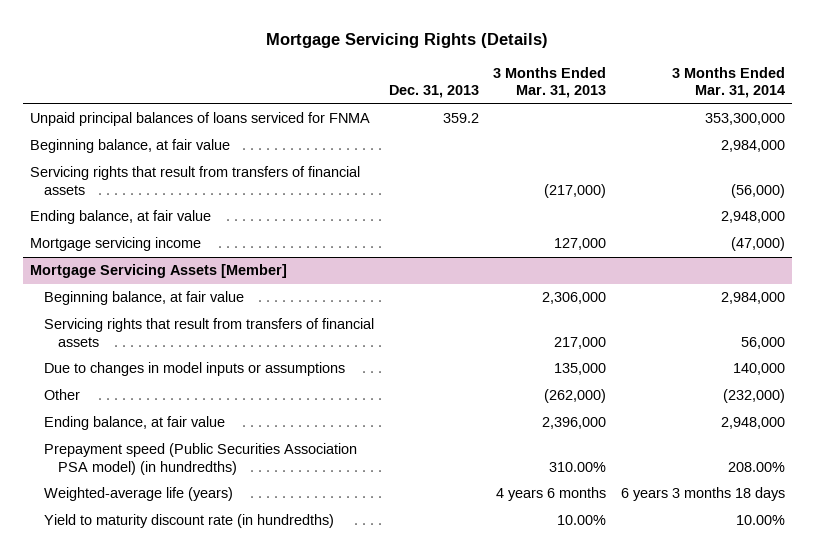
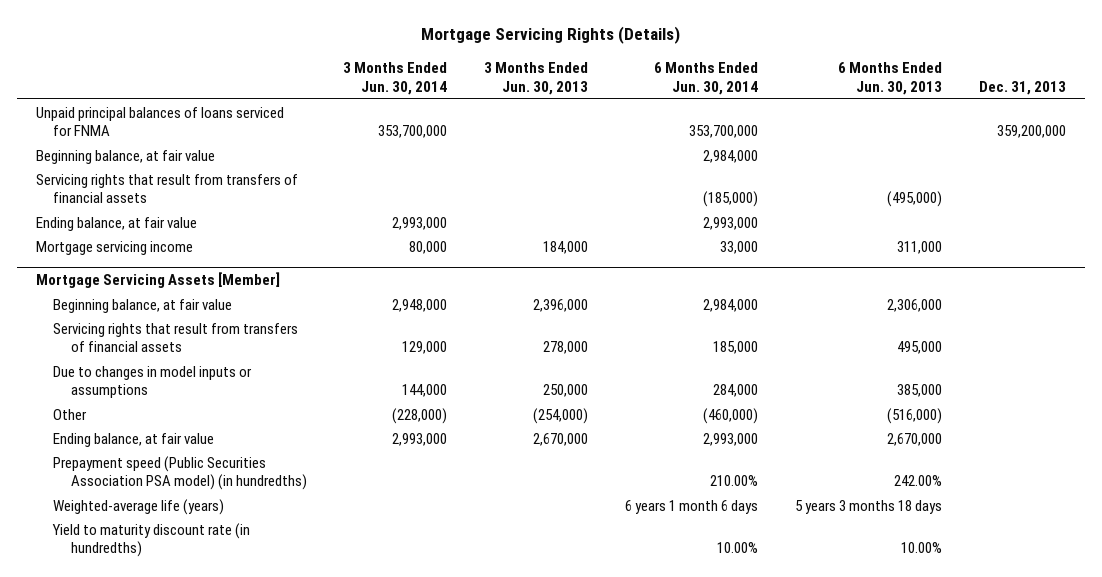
[493,66,607,99] 3 Months Ended Mar. 31, 2013 -> none
[671,66,785,99] 3 Months Ended Mar. 31, 2014 -> none
none -> [343,61,448,95] 3 Months Ended Jun. 30, 2014
none -> [484,61,589,95] 3 Months Ended Jun. 30, 2013
none -> [654,61,759,95] 6 Months Ended Jun. 30, 2014
none -> [838,61,943,95] 6 Months Ended Jun. 30, 2013
[442,113,479,124] 359.2 -> [997,125,1067,139] 359,200,000

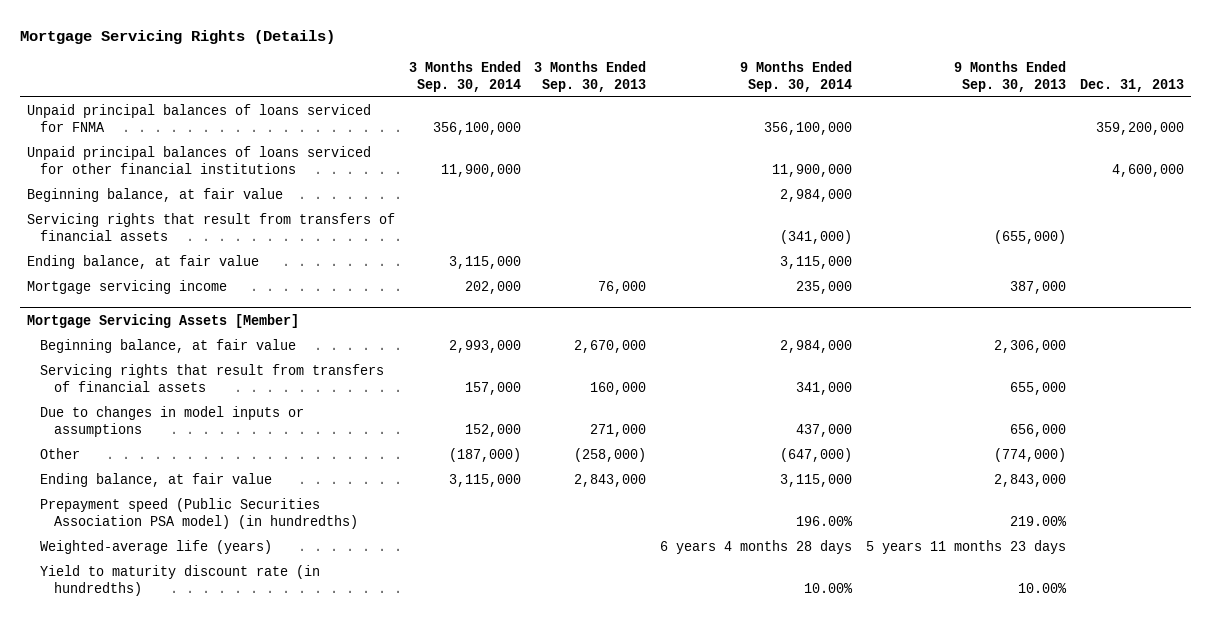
[343,61,448,95] 3 Months Ended Jun. 30, 2014 -> none
[484,61,589,95] 3 Months Ended Jun. 30, 2013 -> none
[654,61,759,95] 6 Months Ended Jun. 30, 2014 -> none
[838,61,943,95] 6 Months Ended Jun. 30, 2013 -> none
none -> [408,60,521,92] 3 Months Ended Sep. 30, 2014
none -> [534,60,647,92] 3 Months Ended Sep. 30, 2013
none -> [740,60,853,92] 9 Months Ended Sep. 30, 2014
none -> [954,60,1067,92] 9 Months Ended Sep. 30, 2013
none -> [26,146,371,175] Unpaid principal balances of loans serviced for other financial institutions

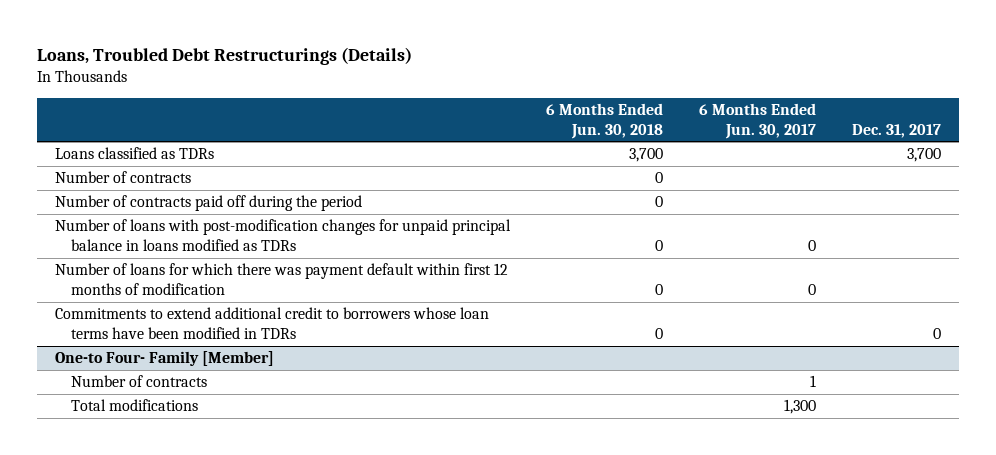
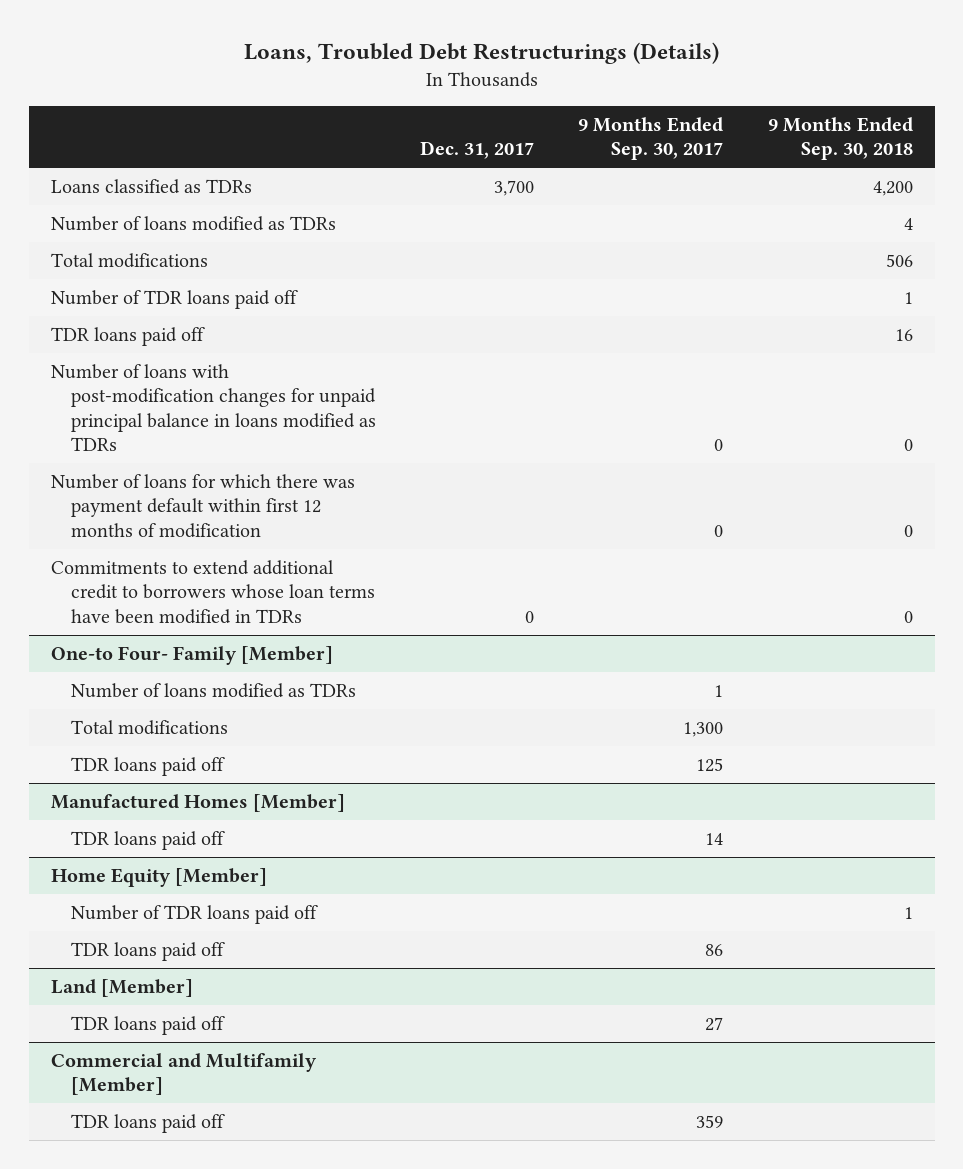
[545,103,663,139] 6 Months Ended Jun. 30, 2018 -> none
[699,103,817,139] 6 Months Ended Jun. 30, 2017 -> none
none -> [578,116,724,161] 9 Months Ended Sep. 30, 2017
none -> [767,116,913,161] 9 Months Ended Sep. 30, 2018
[54,171,191,184] Number of contracts -> [50,215,336,231] Number of loans modified as TDRs
none -> [50,252,208,268] Total modifications
[54,195,362,212] Number of contracts paid off during the period -> [50,289,298,309] Number of TDR loans paid off
none -> [50,326,205,346] TDR loans paid off
[71,375,208,388] Number of contracts -> [70,682,356,698] Number of loans modified as TDRs
none -> [70,756,225,776] TDR loans paid off
none -> [50,793,345,812] Manufactured Homes [Member]
none -> [70,830,225,850] TDR loans paid off
none -> [50,867,267,887] Home Equity [Member]
none -> [70,904,318,924] Number of TDR loans paid off
none -> [70,941,225,961] TDR loans paid off
none -> [50,978,193,997] Land [Member]
none -> [70,1015,225,1035] TDR loans paid off
none -> [50,1052,317,1096] Commercial and Multifamily [Member]
none -> [70,1113,225,1133] TDR loans paid off

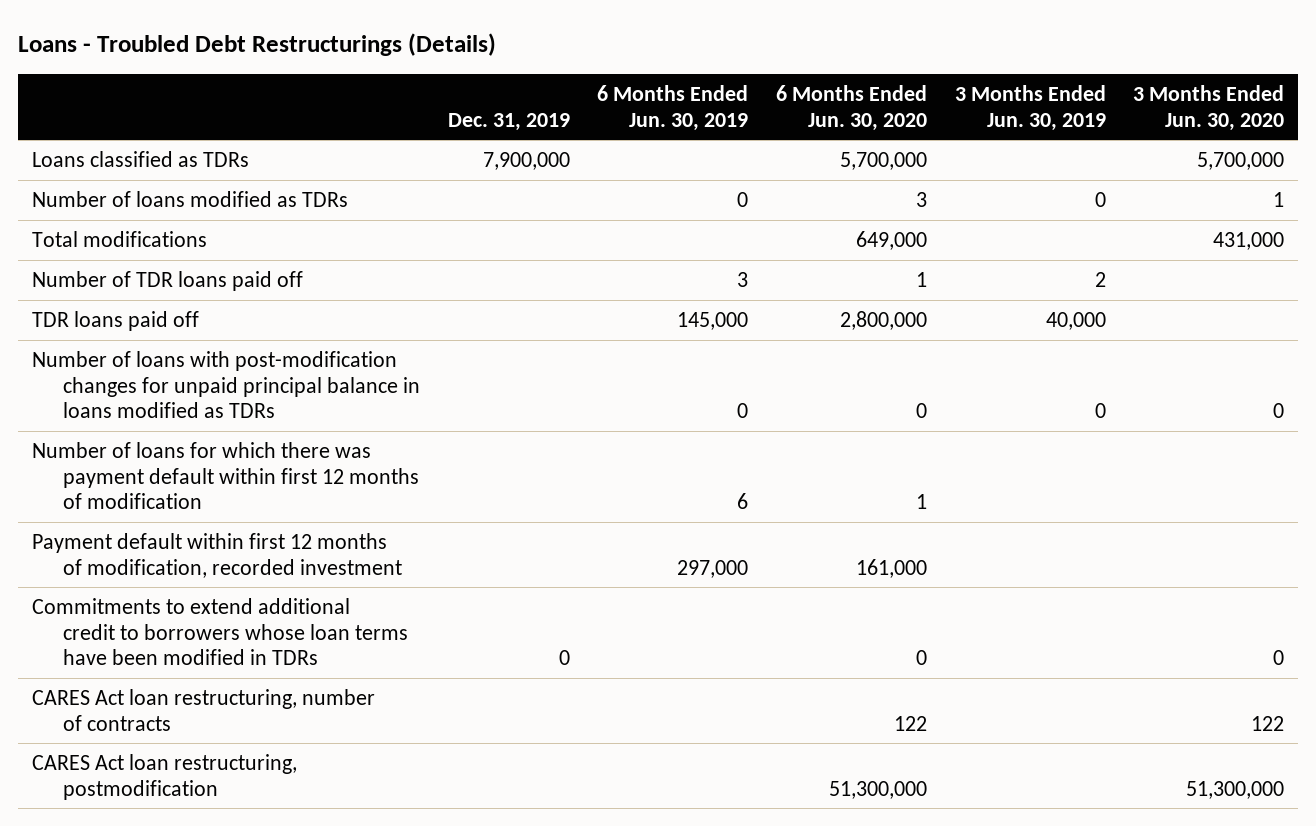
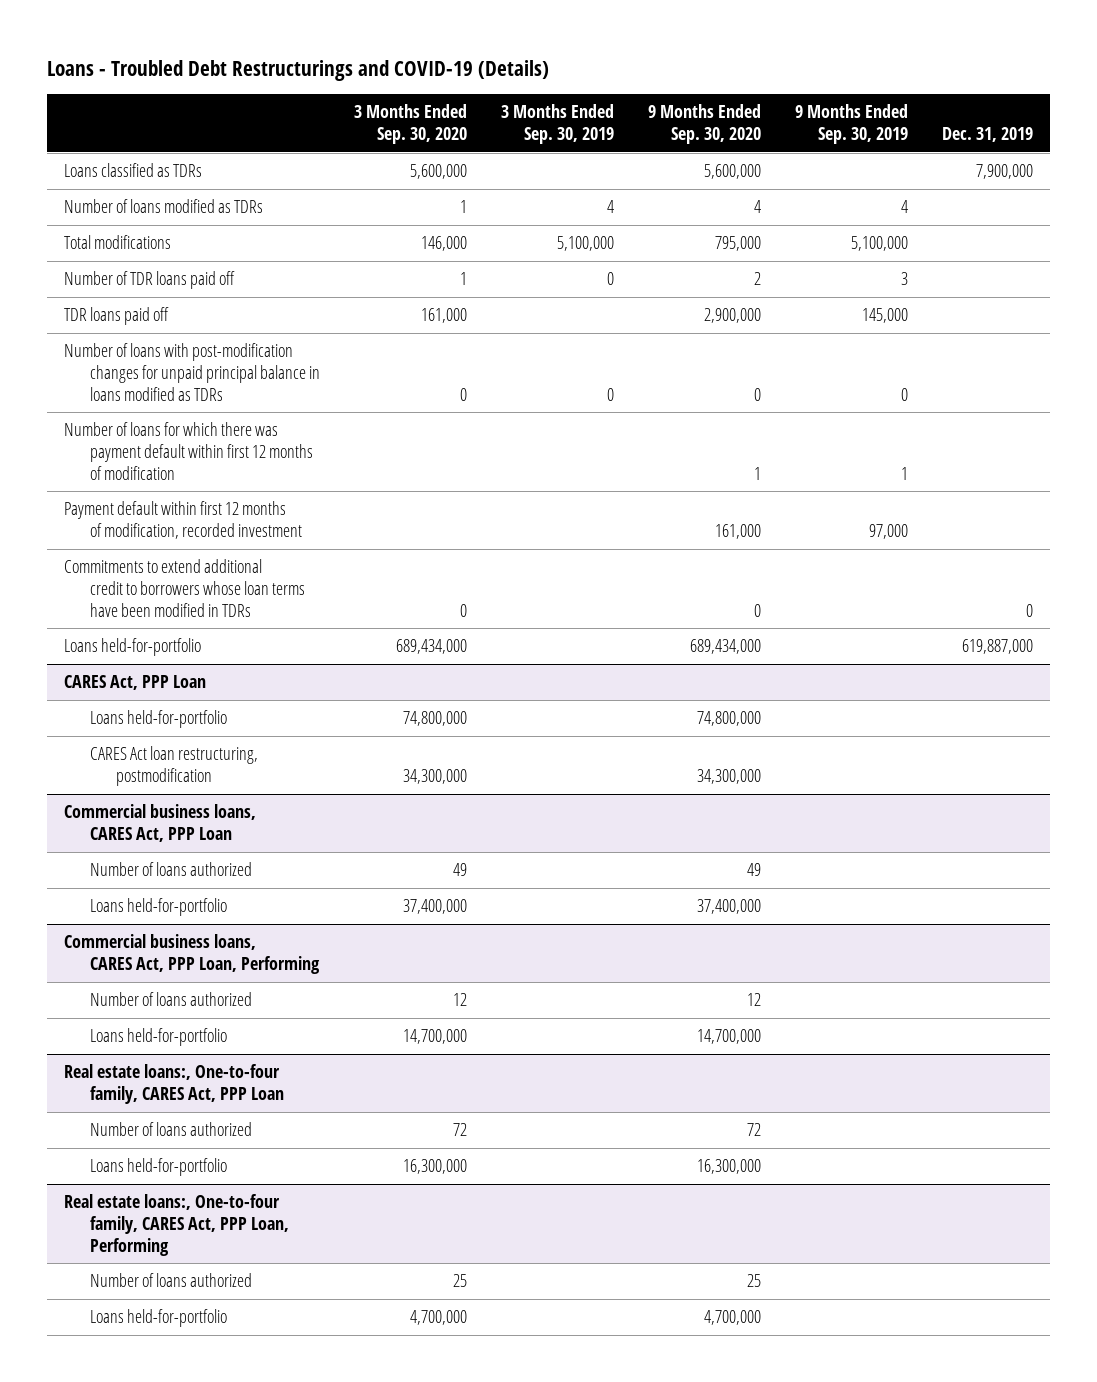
[18,33,497,57] Loans - Troubled Debt Restructurings (Details) -> [47,59,550,81] Loans - Troubled Debt Restructurings and COVID-19 (Details)
[597,84,749,131] 6 Months Ended Jun. 30, 2019 -> none
[775,84,927,131] 6 Months Ended Jun. 30, 2020 -> none
[954,84,1106,131] 3 Months Ended Jun. 30, 2019 -> none
[1133,84,1285,131] 3 Months Ended Jun. 30, 2020 -> none
none -> [354,104,468,145] 3 Months Ended Sep. 30, 2020
none -> [501,104,615,145] 3 Months Ended Sep. 30, 2019
none -> [648,104,762,145] 9 Months Ended Sep. 30, 2020
none -> [795,104,909,145] 9 Months Ended Sep. 30, 2019
[32,689,376,731] CARES Act loan restructuring, number of contracts -> none
[32,754,298,800] CARES Act loan restructuring, postmodification -> none
none -> [64,638,202,657] Loans held-for-portfolio
none -> [64,675,207,691] CARES Act, PPP Loan
none -> [90,710,228,729] Loans held-for-portfolio
none -> [90,746,259,787] CARES Act loan restructuring, postmodification
none -> [64,804,257,843] Commercial business loans, CARES Act, PPP Loan
none -> [90,862,253,877] Number of loans authorized
none -> [90,898,228,917] Loans held-for-portfolio
none -> [64,934,321,975] Commercial business loans, CARES Act, PPP Loan, Performing
none -> [90,992,253,1007] Number of loans authorized
none -> [90,1028,228,1047] Loans held-for-portfolio
none -> [64,1064,285,1105] Real estate loans:, One-to-four family, CARES Act, PPP Loan
none -> [90,1122,253,1137] Number of loans authorized
none -> [90,1158,228,1177] Loans held-for-portfolio
none -> [64,1194,290,1257] Real estate loans:, One-to-four family, CARES Act, PPP Loan, Performing
none -> [90,1273,253,1288] Number of loans authorized
none -> [90,1309,228,1328] Loans held-for-portfolio

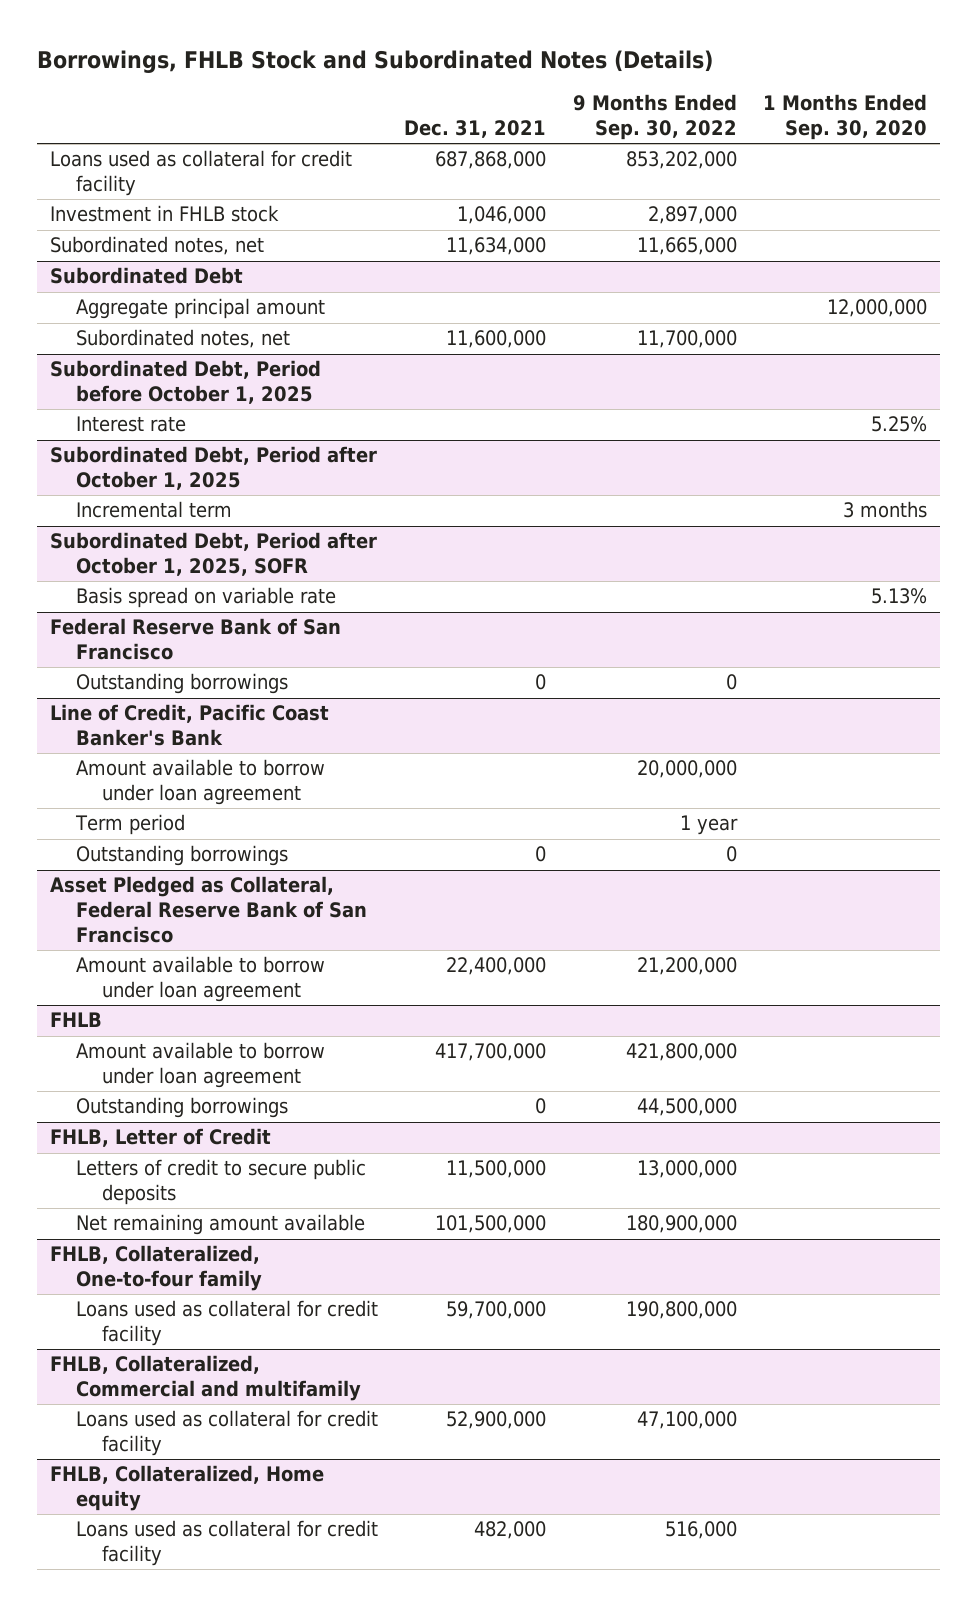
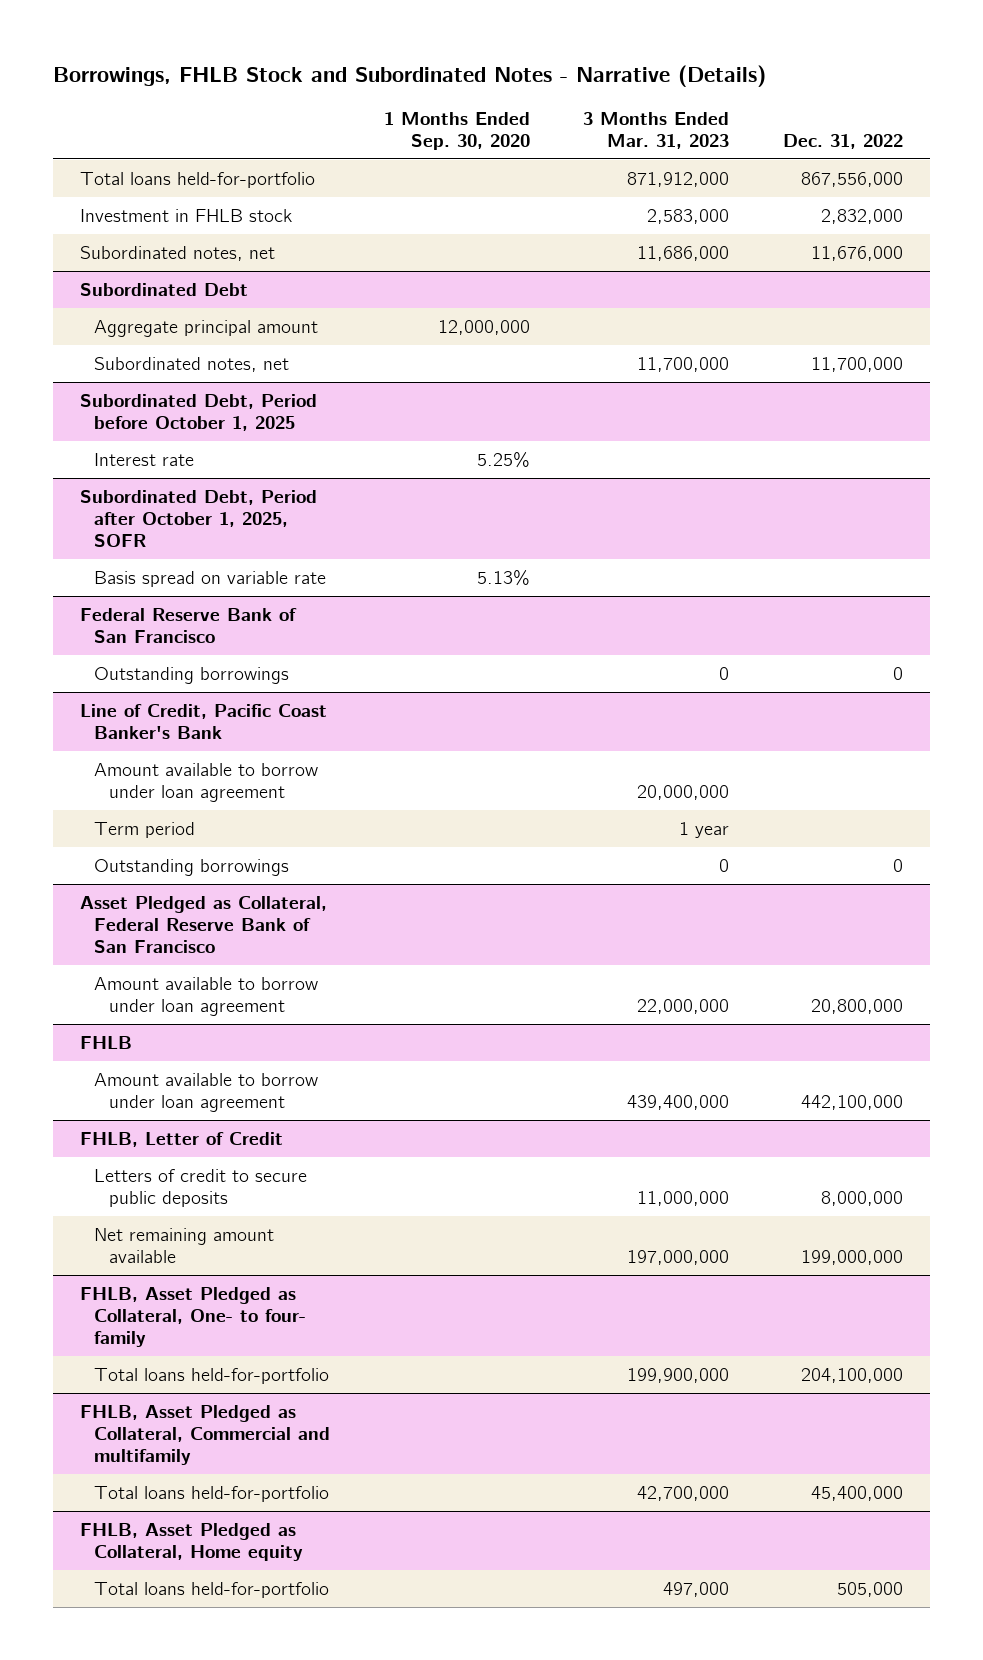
[37,50,714,74] Borrowings, FHLB Stock and Subordinated Notes (Details) -> [52,64,766,87] Borrowings, FHLB Stock and Subordinated Notes - Narrative (Details)
[404,120,547,139] Dec. 31, 2021 -> none
[572,94,737,141] 9 Months Ended Sep. 30, 2022 -> none
none -> [583,111,730,150] 3 Months Ended Mar. 31, 2023
none -> [782,134,903,150] Dec. 31, 2022
[50,150,353,197] Loans used as collateral for credit facility -> [79,171,315,188] Total loans held-for-portfolio
[50,446,378,491] Subordinated Debt, Period after October 1, 2025 -> none
[76,501,233,519] Incremental term -> none
[76,1097,289,1119] Outstanding borrowings -> none
[50,1355,362,1402] FHLB, Collateralized, Commercial and multifamily -> none
[76,1410,379,1457] Loans used as collateral for credit facility -> none
[50,1465,325,1512] FHLB, Collateralized, Home equity -> none
[76,1520,379,1567] Loans used as collateral for credit facility -> none
[50,1245,263,1292] FHLB, Collateralized, One-to-four family -> [79,1286,307,1348] FHLB, Asset Pledged as Collateral, One- to four- family
[76,1300,379,1347] Loans used as collateral for credit facility -> [94,1367,330,1384] Total loans held-for-portfolio
none -> [79,1404,331,1466] FHLB, Asset Pledged as Collateral, Commercial and multifamily
none -> [94,1485,330,1502] Total loans held-for-portfolio
none -> [79,1522,304,1561] FHLB, Asset Pledged as Collateral, Home equity
none -> [94,1581,330,1598] Total loans held-for-portfolio

